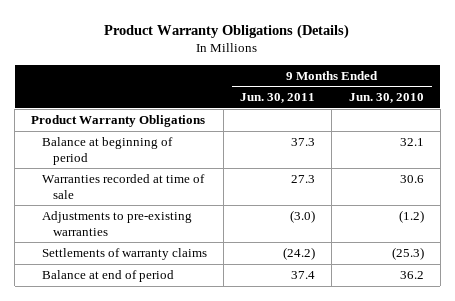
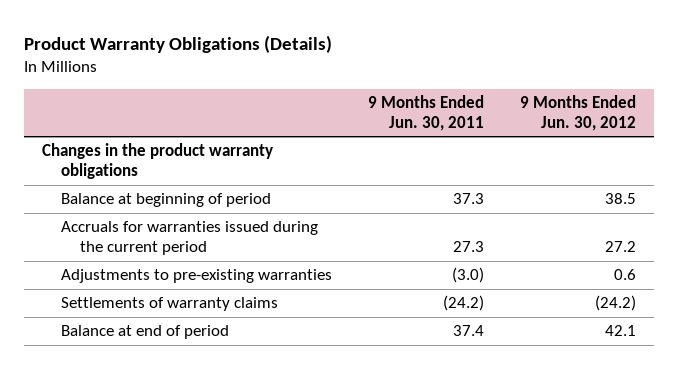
[348,93,424,104] Jun. 30, 2010 -> none
none -> [519,94,636,131] 9 Months Ended Jun. 30, 2012
[31,114,206,127] Product Warranty Obligations -> [42,143,274,179] Changes in the product warranty obligations
[42,173,206,199] Warranties recorded at time of sale -> [60,221,318,255] Accruals for warranties issued during the current period

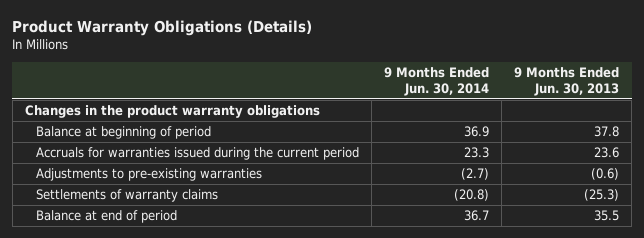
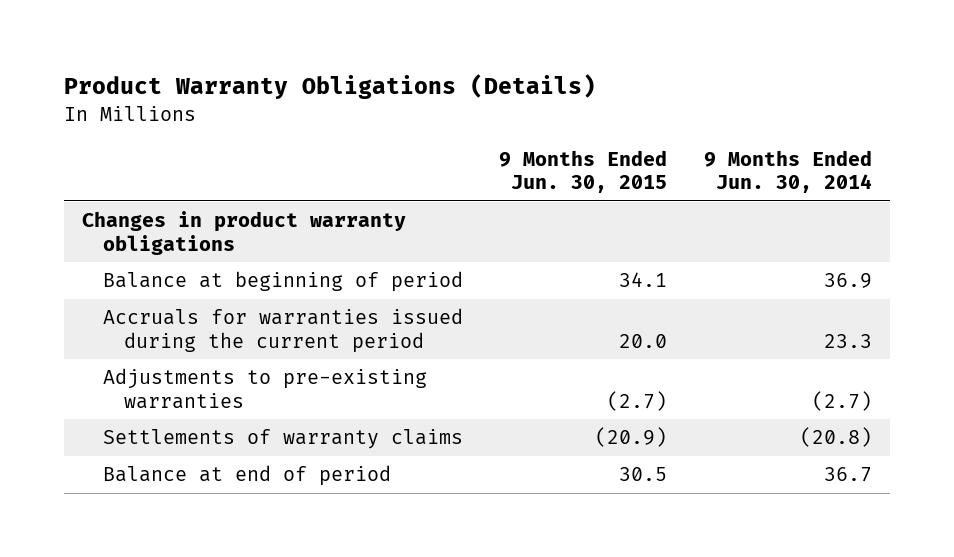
[514,66,620,96] 9 Months Ended Jun. 30, 2013 -> none
none -> [499,149,668,194] 9 Months Ended Jun. 30, 2015
[24,105,320,119] Changes in the product warranty obligations -> [82,211,407,255] Changes in product warranty obligations

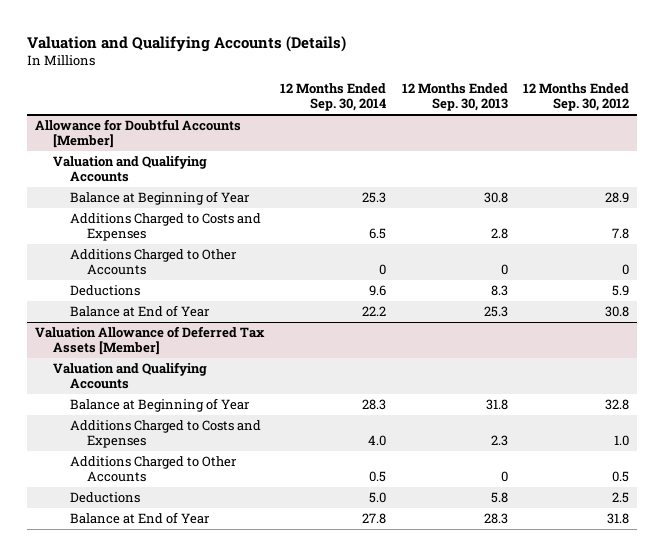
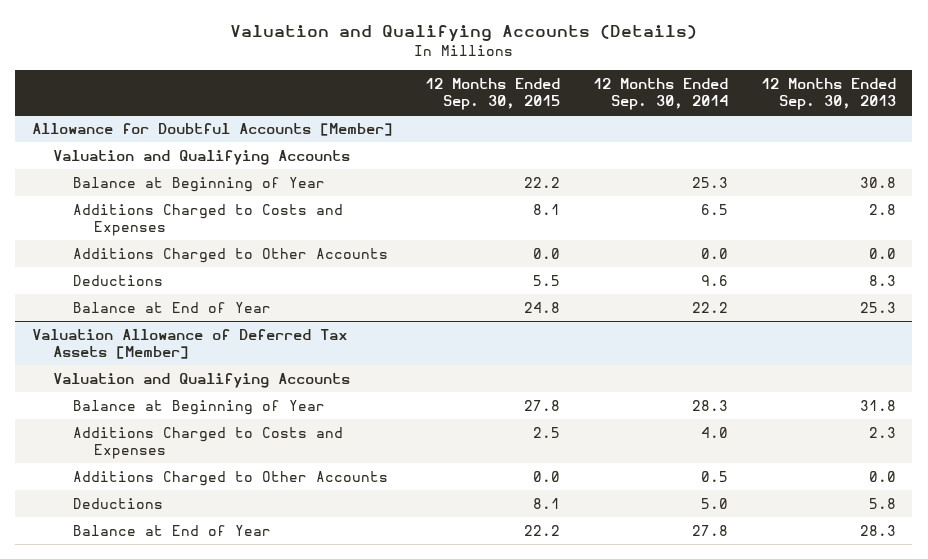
[523,83,630,112] 12 Months Ended Sep. 30, 2012 -> none
none -> [425,78,561,111] 12 Months Ended Sep. 30, 2015
[378,264,386,276] 0 -> [701,247,729,259] 0.0
[500,264,508,276] 0 -> [868,247,896,259] 0.0
[500,471,508,483] 0 -> [868,470,896,482] 0.0

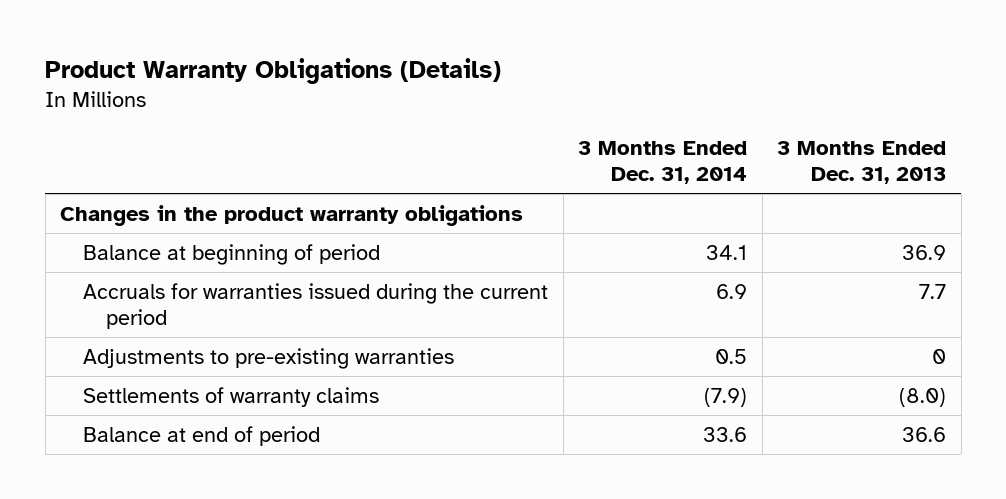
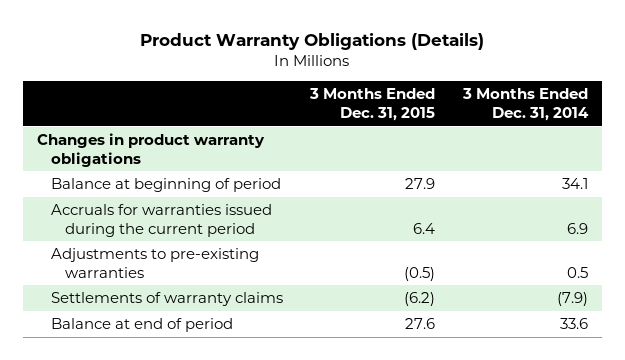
[777,141,947,185] 3 Months Ended Dec. 31, 2013 -> none
none -> [309,88,436,121] 3 Months Ended Dec. 31, 2015
[60,204,524,226] Changes in the product warranty obligations -> [36,133,265,167] Changes in product warranty obligations

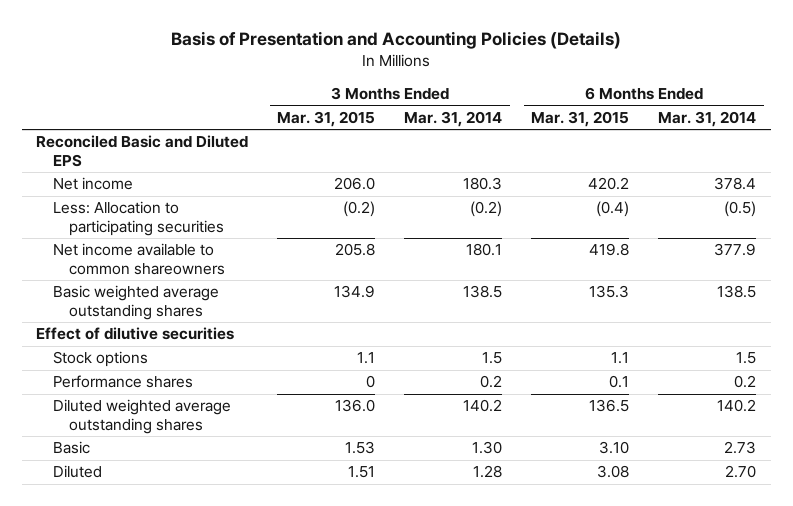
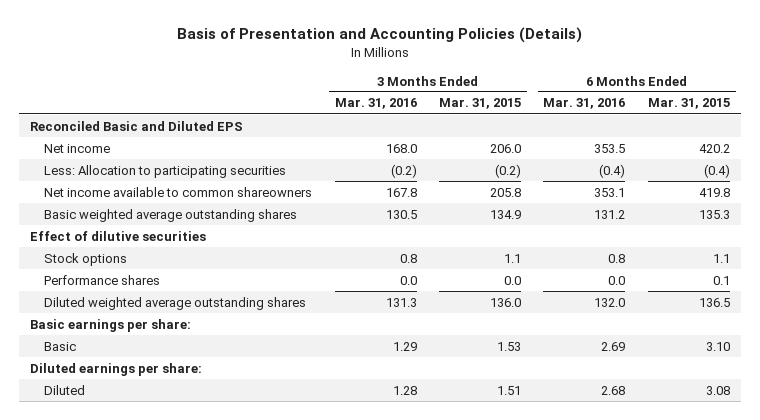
[404,110,503,127] Mar. 31, 2014 -> none
[658,110,757,127] Mar. 31, 2014 -> none
none -> [334,98,417,110] Mar. 31, 2016
none -> [543,98,626,110] Mar. 31, 2016
[366,375,376,389] 0 -> [504,275,522,285] 0.0
none -> [29,318,191,332] Basic earnings per share:
none -> [29,362,202,376] Diluted earnings per share:

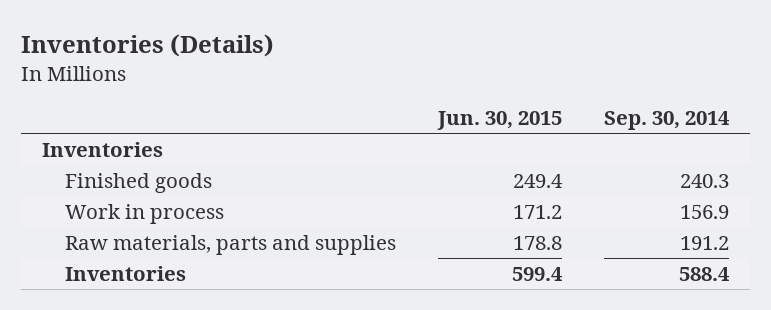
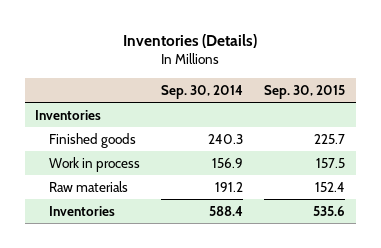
[437,110,563,130] Jun. 30, 2015 -> none
none -> [264,84,346,99] Sep. 30, 2015
[65,235,397,256] Raw materials, parts and supplies -> [48,180,128,192] Raw materials

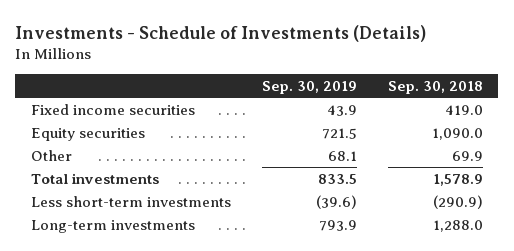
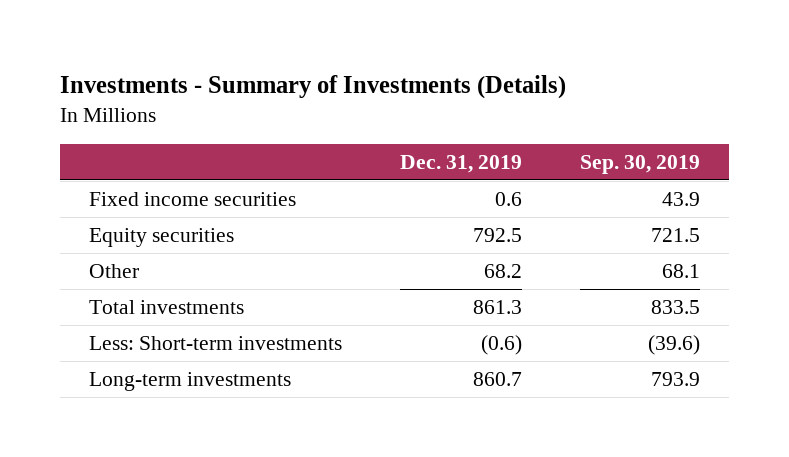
[15,24,427,42] Investments - Schedule of Investments (Details) -> [59,75,566,100] Investments - Summary of Investments (Details)
[387,80,483,94] Sep. 30, 2018 -> none
none -> [399,154,522,173] Dec. 31, 2019
[30,195,231,207] Less short-term investments -> [88,335,342,350] Less: Short-term investments

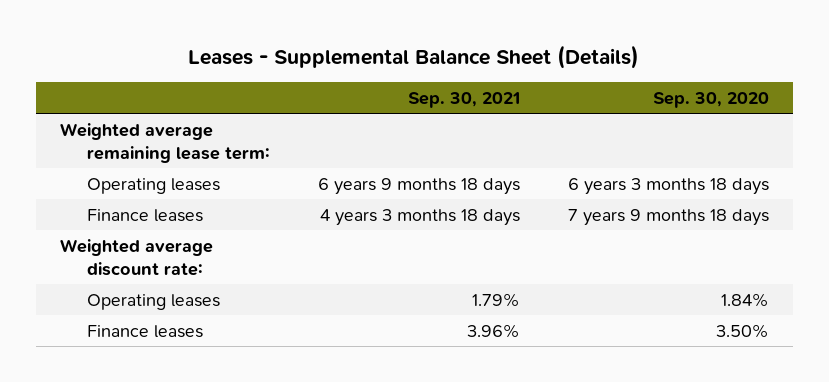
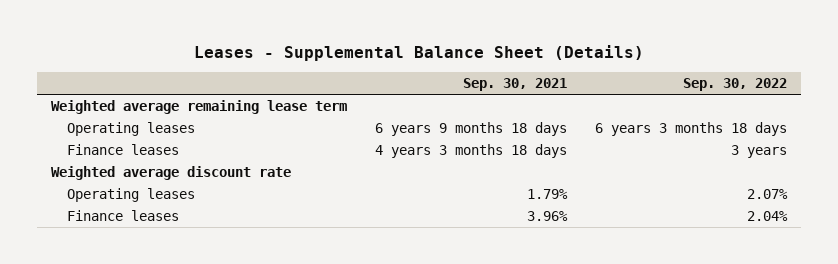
[652,91,769,108] Sep. 30, 2020 -> none
none -> [683,78,788,92] Sep. 30, 2022
[59,122,270,163] Weighted average remaining lease term: -> [50,100,347,115] Weighted average remaining lease term
[59,238,213,276] Weighted average discount rate: -> [50,166,291,181] Weighted average discount rate

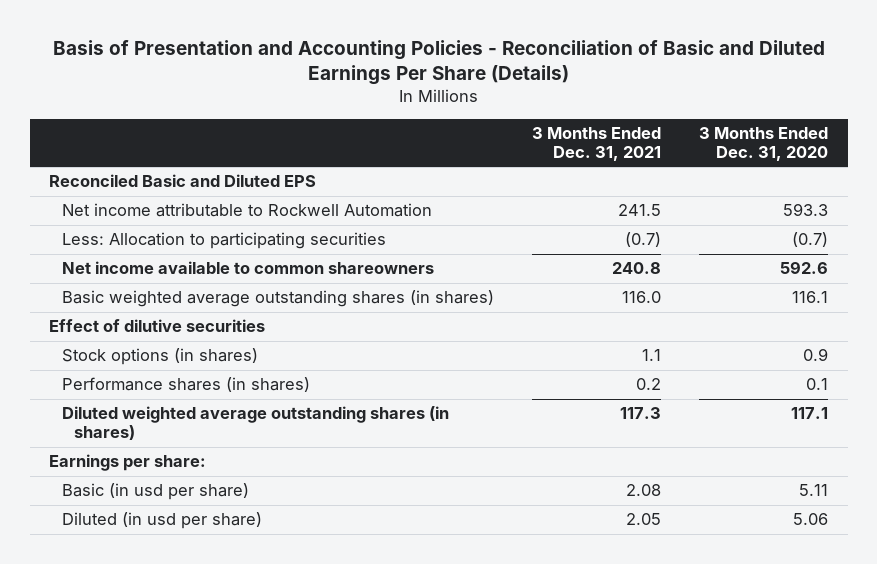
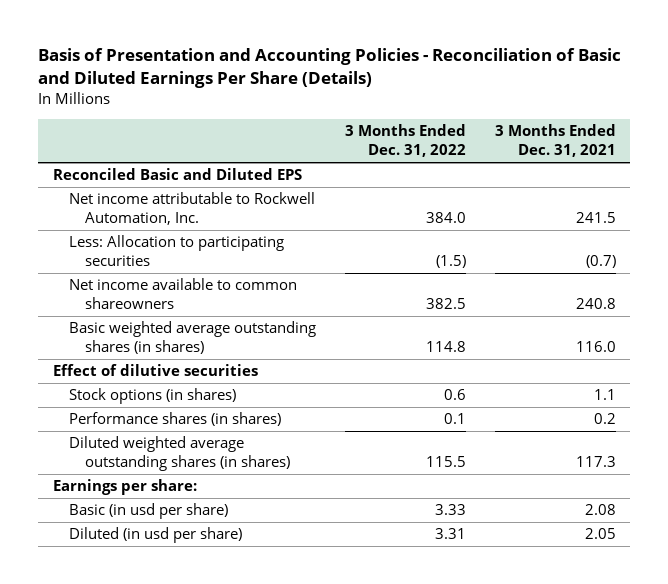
[699,127,829,161] 3 Months Ended Dec. 31, 2020 -> none
none -> [344,124,466,158] 3 Months Ended Dec. 31, 2022
[61,203,432,218] Net income attributable to Rockwell Automation -> [68,192,315,226] Net income attributable to Rockwell Automation, Inc.

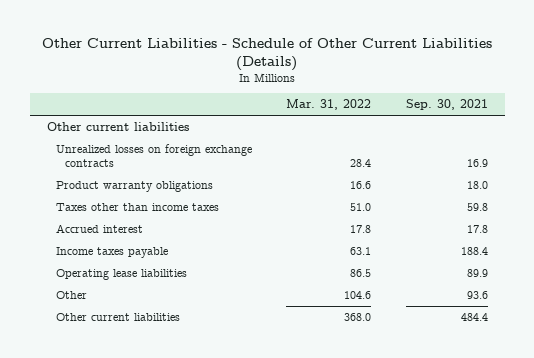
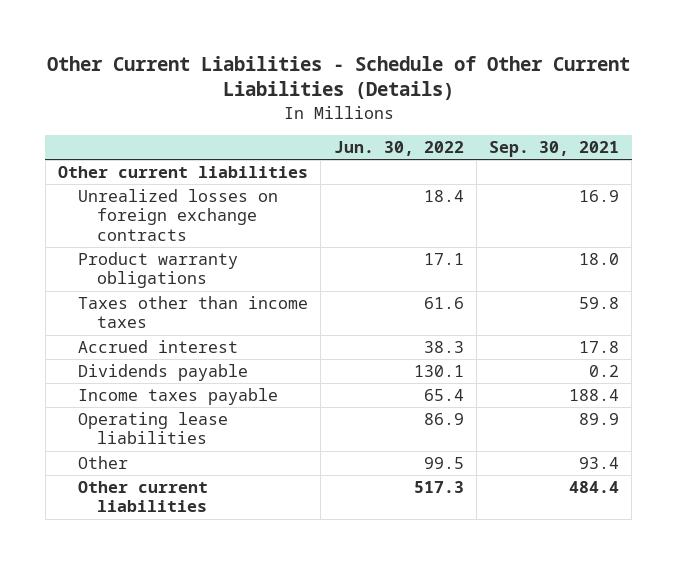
[286,99,372,111] Mar. 31, 2022 -> none
none -> [333,141,464,157] Jun. 30, 2022
none -> [77,364,248,382] Dividends payable
[466,291,488,300] 93.6 -> [579,457,620,470] 93.4

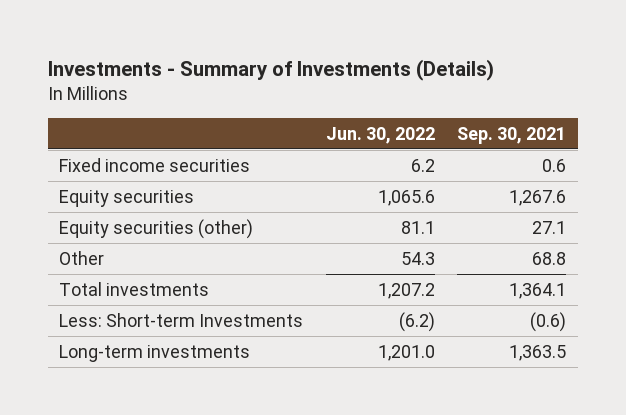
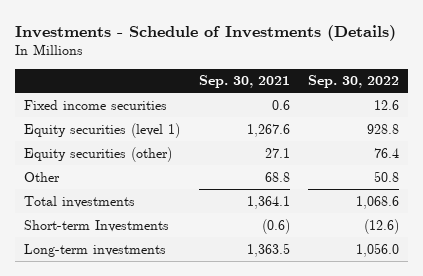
[48,58,495,81] Investments - Summary of Investments (Details) -> [15,24,397,41] Investments - Schedule of Investments (Details)
[325,126,435,144] Jun. 30, 2022 -> none
none -> [307,75,399,89] Sep. 30, 2022
[59,189,195,207] Equity securities -> [24,122,181,138] Equity securities (level 1)
[59,312,304,327] Less: Short-term Investments -> [24,219,170,232] Short-term Investments

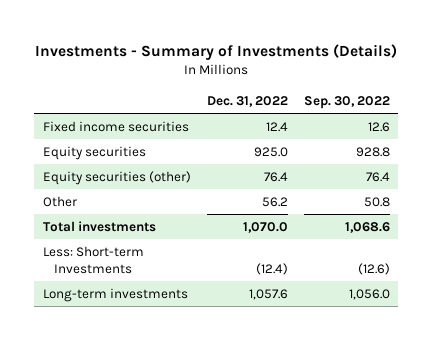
[15,24,397,41] Investments - Schedule of Investments (Details) -> [35,43,398,60] Investments - Summary of Investments (Details)
[198,75,290,89] Sep. 30, 2021 -> none
none -> [206,95,288,107] Dec. 31, 2022
[24,122,181,138] Equity securities (level 1) -> [42,146,146,161] Equity securities
[24,219,170,232] Short-term Investments -> [42,246,144,274] Less: Short-term Investments

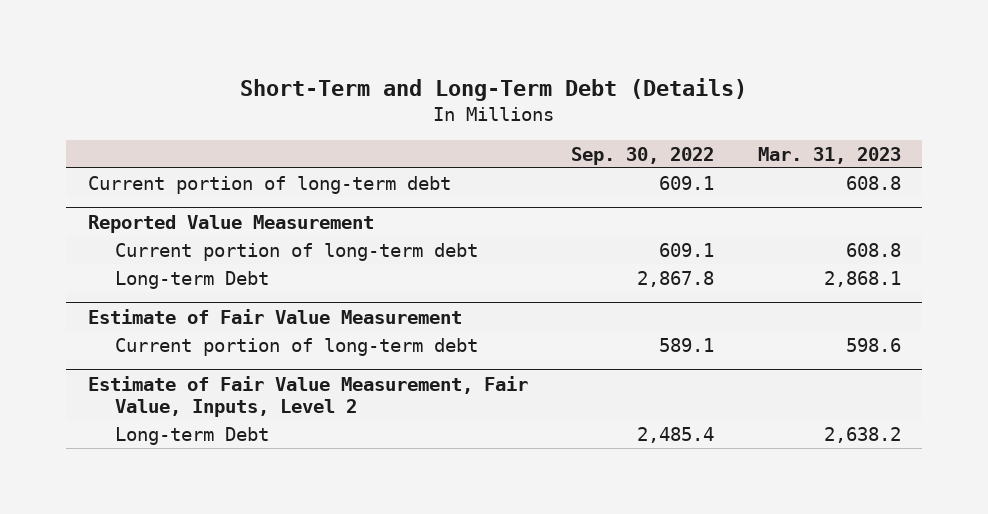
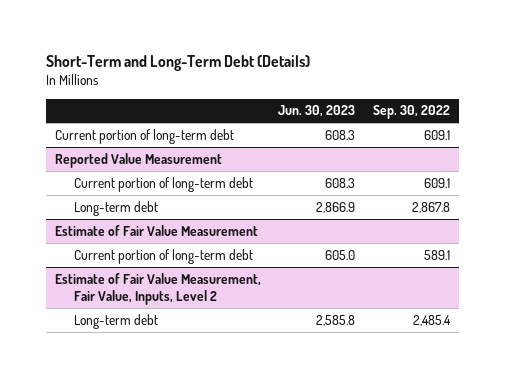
[757,146,901,164] Mar. 31, 2023 -> none
none -> [278,105,356,118] Jun. 30, 2023
[115,270,270,289] Long-term Debt -> [74,200,159,216] Long-term debt
[115,426,270,445] Long-term Debt -> [74,313,159,329] Long-term debt

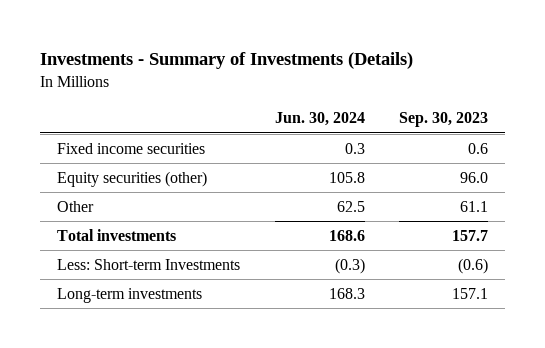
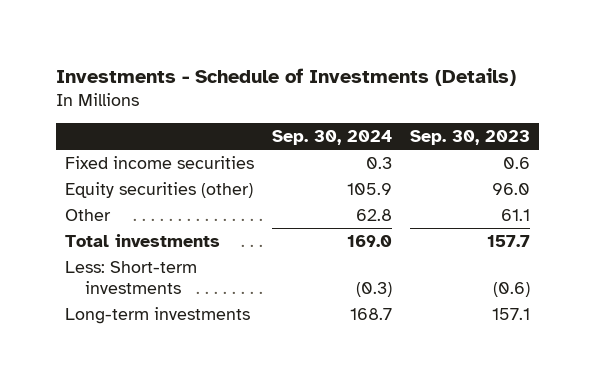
[40,52,414,70] Investments - Summary of Investments (Details) -> [55,67,516,86] Investments - Schedule of Investments (Details)
[274,112,365,127] Jun. 30, 2024 -> none
none -> [271,130,392,146] Sep. 30, 2024
[57,258,241,270] Less: Short-term Investments -> [64,260,197,295] Less: Short-term investments

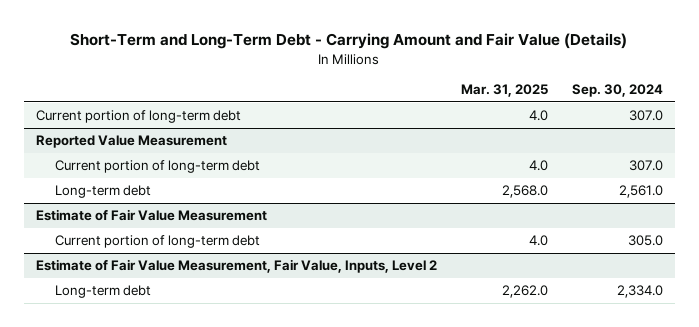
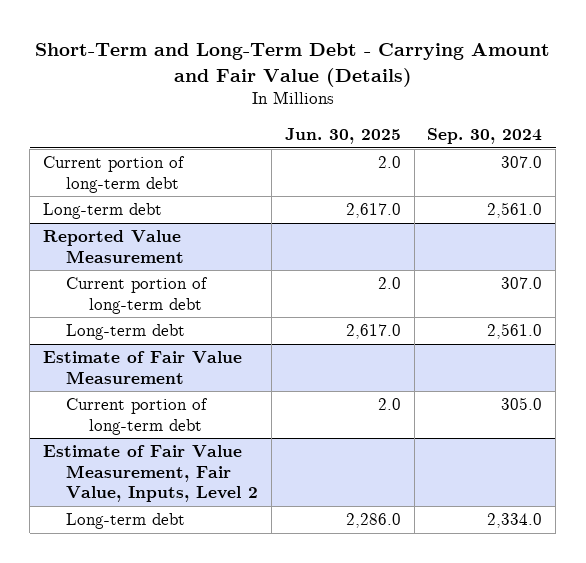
[460,84,548,98] Mar. 31, 2025 -> none
none -> [284,128,401,145] Jun. 30, 2025
none -> [43,203,163,220] Long-term debt

